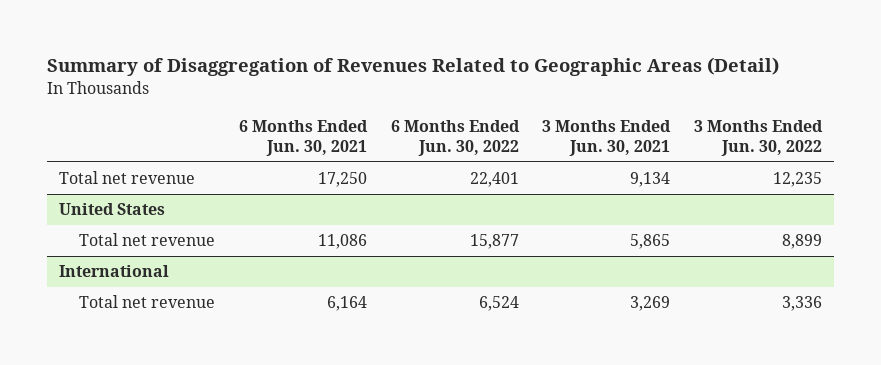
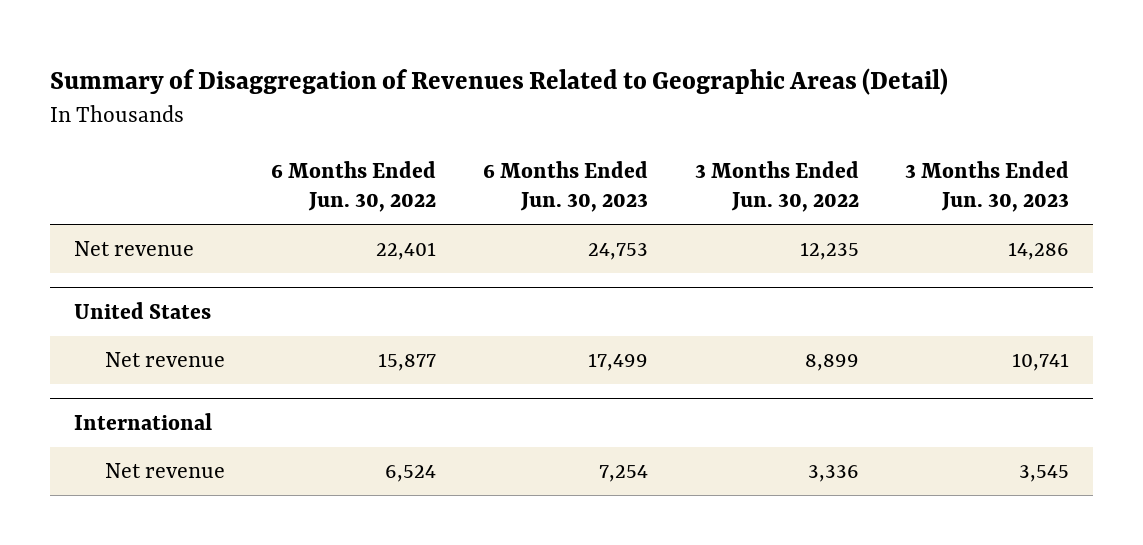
[238,119,368,157] 6 Months Ended Jun. 30, 2021 -> none
[542,119,672,157] 3 Months Ended Jun. 30, 2021 -> none
none -> [483,160,649,213] 6 Months Ended Jun. 30, 2023
none -> [905,160,1070,213] 3 Months Ended Jun. 30, 2023
[59,171,196,185] Total net revenue -> [73,241,194,257] Net revenue
[78,233,215,247] Total net revenue -> [104,352,225,368] Net revenue
[78,295,215,309] Total net revenue -> [104,463,225,479] Net revenue

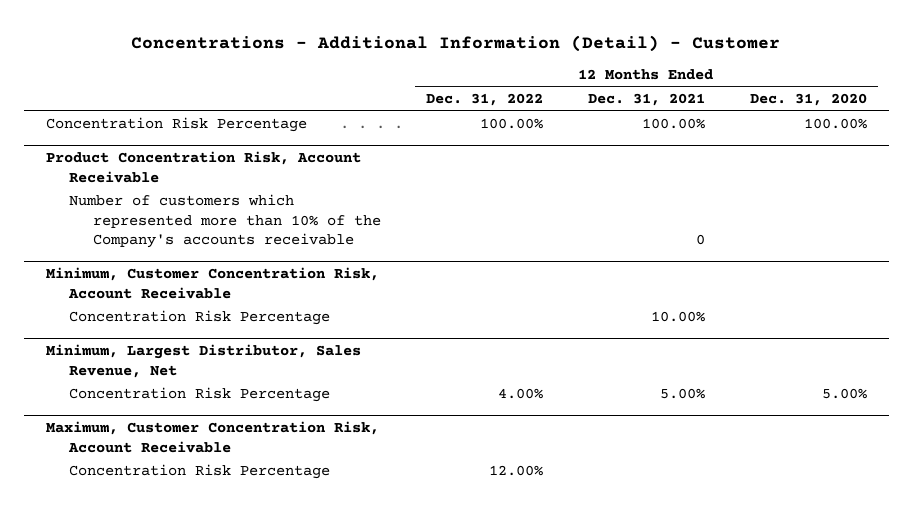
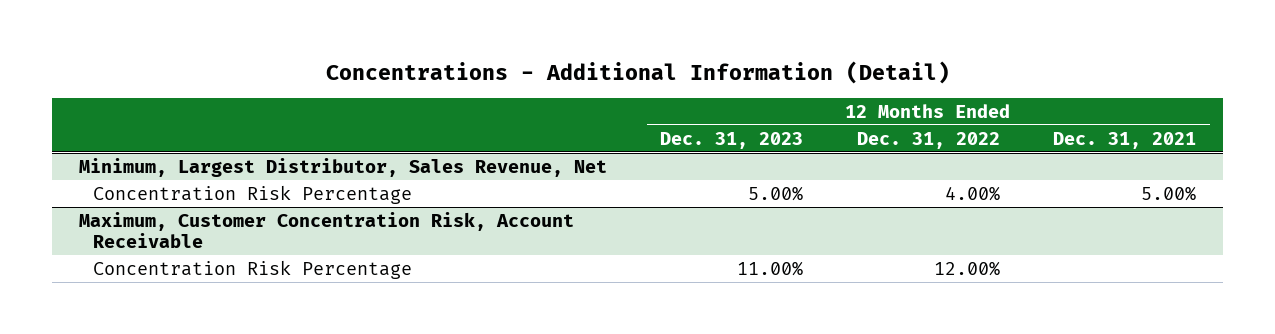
[131,34,781,52] Concentrations - Additional Information (Detail) - Customer -> [325,61,950,85] Concentrations - Additional Information (Detail)
[749,93,867,107] Dec. 31, 2020 -> none
none -> [660,131,804,149] Dec. 31, 2023
[46,117,308,133] Concentration Risk Percentage -> none
[46,151,362,183] Product Concentration Risk, Account Receivable -> none
[69,194,381,249] Number of customers which represented more than 10% of the Company's accounts receivable -> none
[46,267,380,299] Minimum, Customer Concentration Risk, Account Receivable -> none
[69,310,331,326] Concentration Risk Percentage -> none

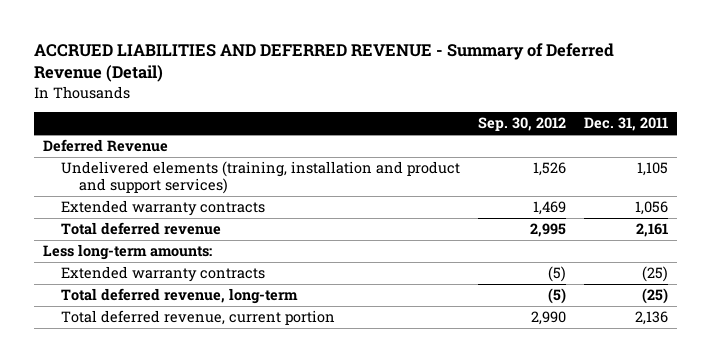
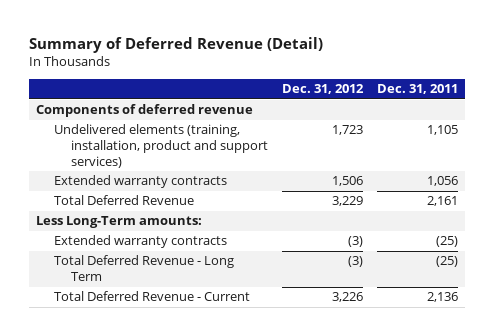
[33,43,614,83] ACCRUED LIABILITIES AND DEFERRED REVENUE - Summary of Deferred Revenue (Detail) -> [29,37,324,54] Summary of Deferred Revenue (Detail)
[477,117,566,132] Sep. 30, 2012 -> none
none -> [282,84,365,95] Dec. 31, 2012
[43,139,169,153] Deferred Revenue -> [36,104,254,118] Components of deferred revenue
[60,161,460,194] Undelivered elements (training, installation and product and support services) -> [53,124,269,168] Undelivered elements (training, installation, product and support services)
[60,222,221,236] Total deferred revenue -> [53,195,194,206] Total Deferred Revenue
[43,244,213,261] Less long-term amounts: -> [36,216,203,229] Less Long-Term amounts:
[60,288,298,305] Total deferred revenue, long-term -> [53,255,234,282] Total Deferred Revenue - Long Term
[60,310,335,326] Total deferred revenue, current portion -> [53,291,250,302] Total Deferred Revenue - Current

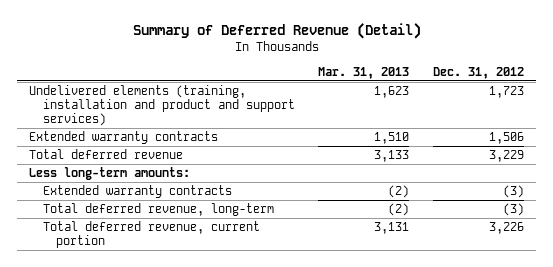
[376,84,458,95] Dec. 31, 2011 -> none
none -> [318,66,410,79] Mar. 31, 2013
[36,104,254,118] Components of deferred revenue -> none
[53,124,269,168] Undelivered elements (training, installation, product and support services) -> [28,85,295,126] Undelivered elements (training, installation and product and support services)
[53,195,194,206] Total Deferred Revenue -> [28,149,183,160] Total deferred revenue
[36,216,203,229] Less Long-Term amounts: -> [28,167,190,181] Less long-term amounts:
[53,255,234,282] Total Deferred Revenue - Long Term -> [42,203,274,217] Total deferred revenue, long-term
[53,291,250,302] Total Deferred Revenue - Current -> [42,221,260,249] Total deferred revenue, current portion

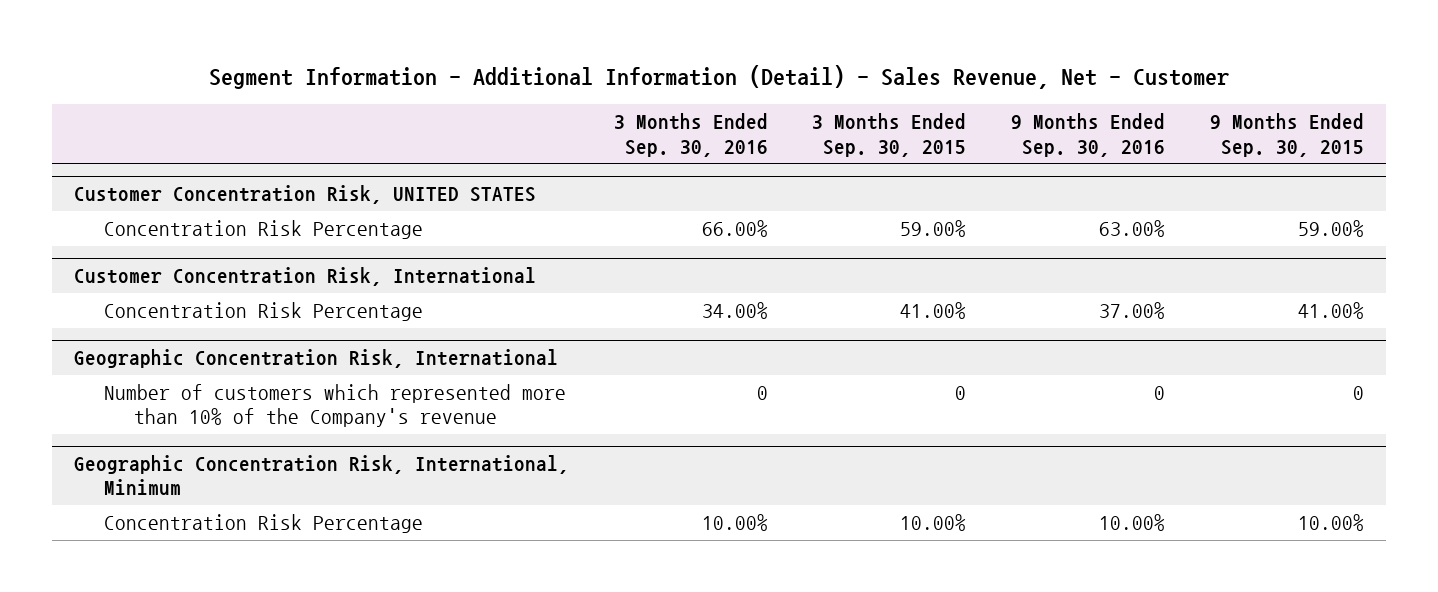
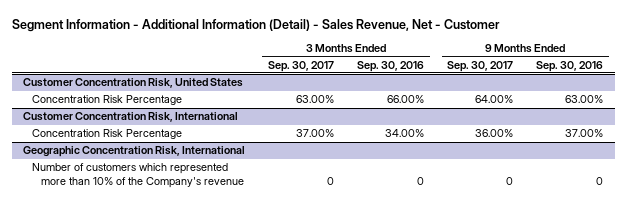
[812,113,967,157] 3 Months Ended Sep. 30, 2015 -> none
[1209,113,1364,157] 9 Months Ended Sep. 30, 2015 -> none
none -> [268,60,335,72] Sep. 30, 2017
none -> [447,60,514,72] Sep. 30, 2017
[74,185,537,205] Customer Concentration Risk, UNITED STATES -> [23,78,244,89] Customer Concentration Risk, United States
[74,455,570,496] Geographic Concentration Risk, International, Minimum -> none
[104,513,424,533] Concentration Risk Percentage -> none

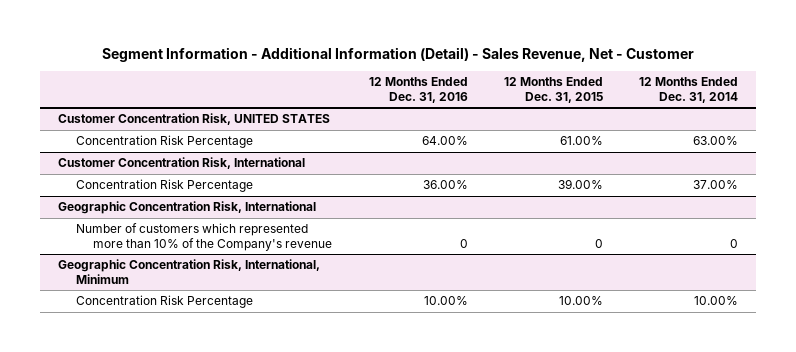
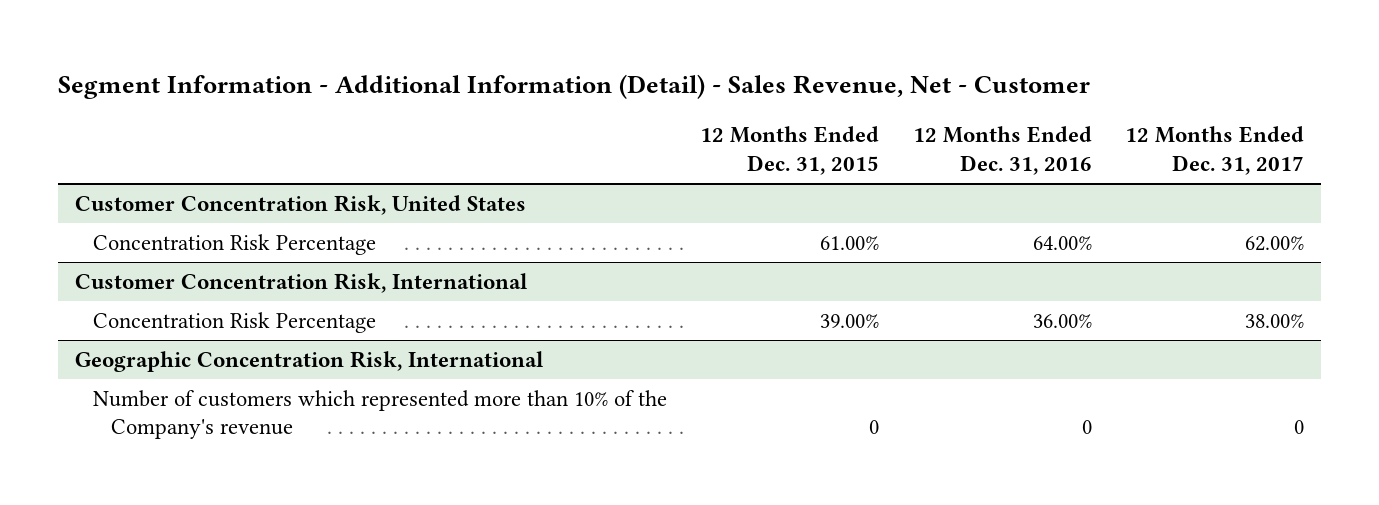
[638,77,738,103] 12 Months Ended Dec. 31, 2014 -> none
none -> [1125,126,1305,175] 12 Months Ended Dec. 31, 2017
[58,113,331,126] Customer Concentration Risk, UNITED STATES -> [74,194,526,215] Customer Concentration Risk, United States
[58,259,321,284] Geographic Concentration Risk, International, Minimum -> none
[75,295,253,309] Concentration Risk Percentage -> none

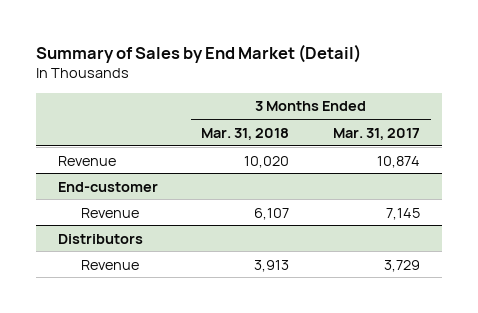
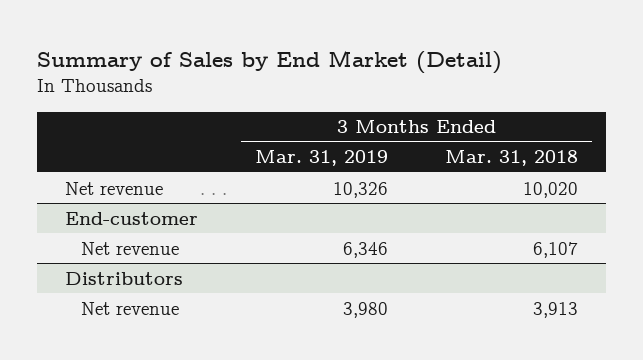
[332,127,420,140] Mar. 31, 2017 -> none
none -> [255,150,389,167] Mar. 31, 2019
[57,155,116,166] Revenue -> [65,181,164,195] Net revenue
[80,207,139,218] Revenue -> [81,241,180,255] Net revenue
[80,259,139,270] Revenue -> [81,301,180,315] Net revenue

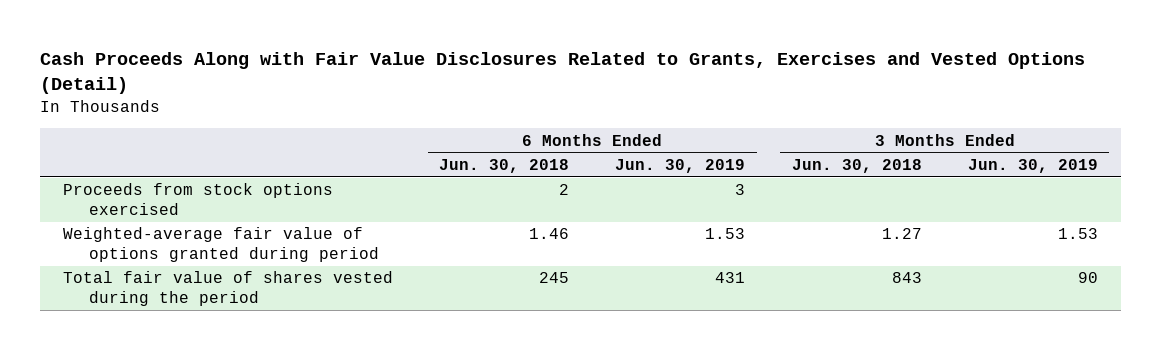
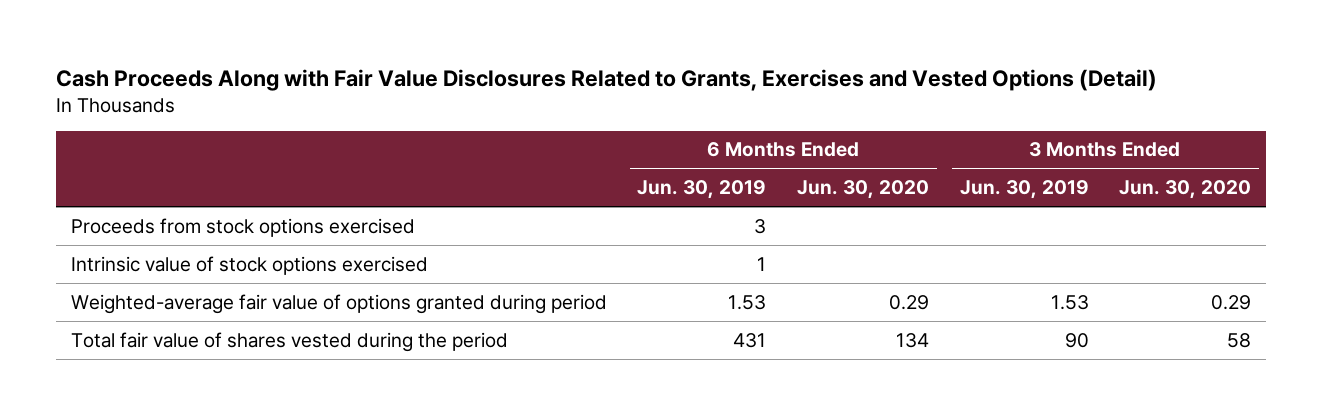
[439,158,570,173] Jun. 30, 2018 -> none
[791,158,922,173] Jun. 30, 2018 -> none
none -> [797,180,930,200] Jun. 30, 2020
none -> [1119,180,1252,200] Jun. 30, 2020
none -> [70,255,428,275] Intrinsic value of stock options exercised

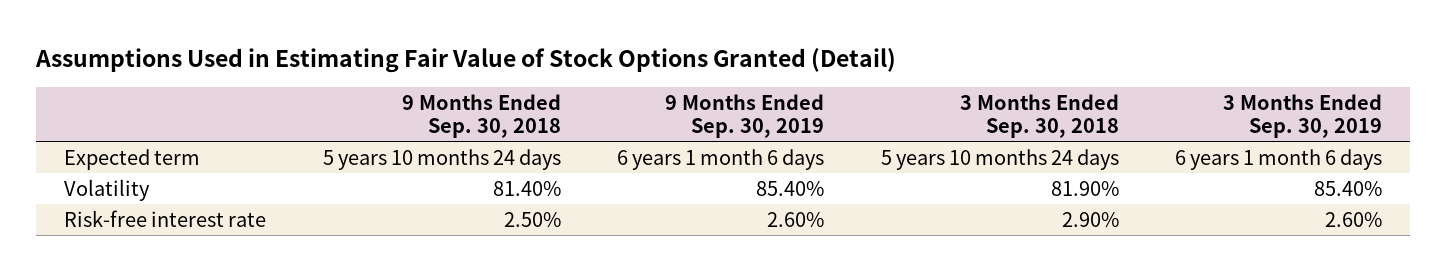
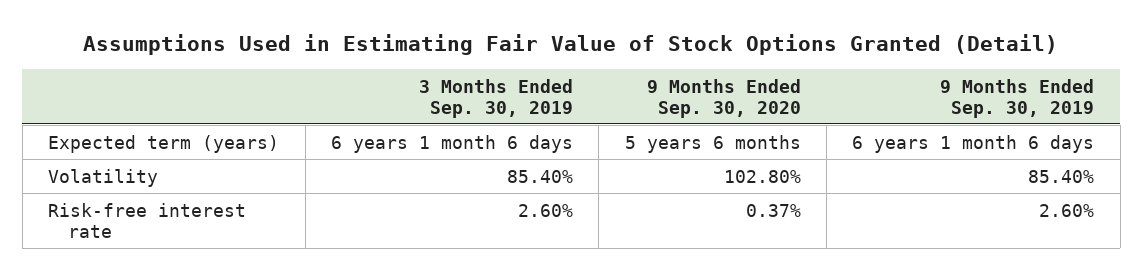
[401,93,561,139] 9 Months Ended Sep. 30, 2018 -> none
[959,93,1119,139] 3 Months Ended Sep. 30, 2018 -> none
none -> [646,78,801,118] 9 Months Ended Sep. 30, 2020
[64,148,201,170] Expected term -> [48,134,280,153] Expected term (years)

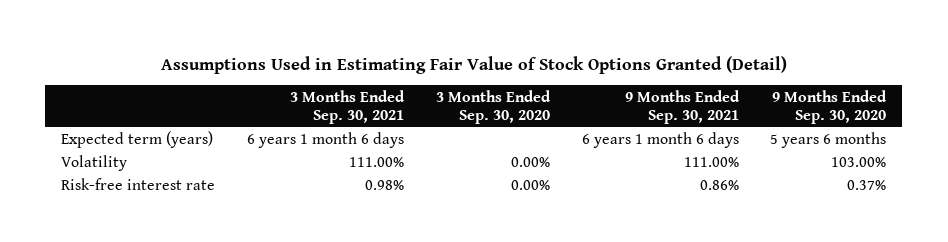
[418,78,573,118] 3 Months Ended Sep. 30, 2019 -> none
[940,78,1095,118] 9 Months Ended Sep. 30, 2019 -> none
none -> [289,89,405,124] 3 Months Ended Sep. 30, 2021
none -> [435,89,551,124] 3 Months Ended Sep. 30, 2020
none -> [624,89,740,124] 9 Months Ended Sep. 30, 2021
[723,169,801,183] 102.80% -> [831,157,887,168] 103.00%

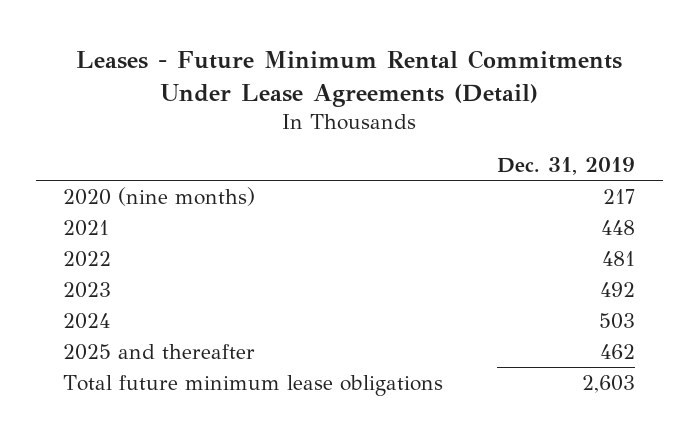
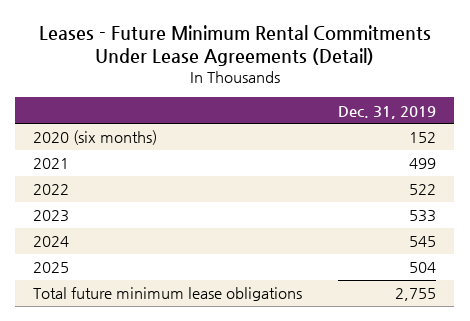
[63,186,256,206] 2020 (nine months) -> [33,130,158,146] 2020 (six months)
[603,188,636,204] 217 -> [409,132,437,144] 152
[601,219,636,235] 448 -> [409,158,437,170] 499
[602,250,636,266] 481 -> [409,184,437,196] 522
[600,281,636,297] 492 -> [409,210,437,223] 533
[599,312,636,329] 503 -> [409,236,437,248] 545
[63,343,256,360] 2025 and thereafter -> [33,262,70,274] 2025
[600,343,636,359] 462 -> [409,262,437,274] 504
[582,374,636,393] 2,603 -> [395,288,437,302] 2,755

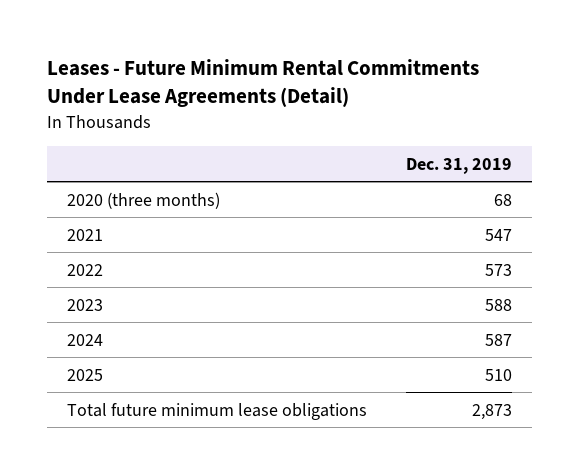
[33,130,158,146] 2020 (six months) -> [66,191,220,209] 2020 (three months)
[409,132,437,144] 152 -> [494,193,513,206] 68
[409,158,437,170] 499 -> [485,228,513,241] 547
[409,184,437,196] 522 -> [485,263,513,276] 573
[409,210,437,223] 533 -> [485,298,513,311] 588
[409,236,437,248] 545 -> [485,333,513,346] 587
[409,262,437,274] 504 -> [485,368,513,381] 510
[395,288,437,302] 2,755 -> [472,403,513,420] 2,873

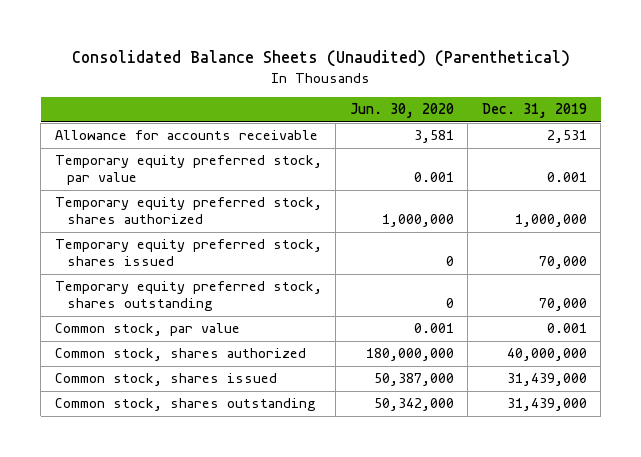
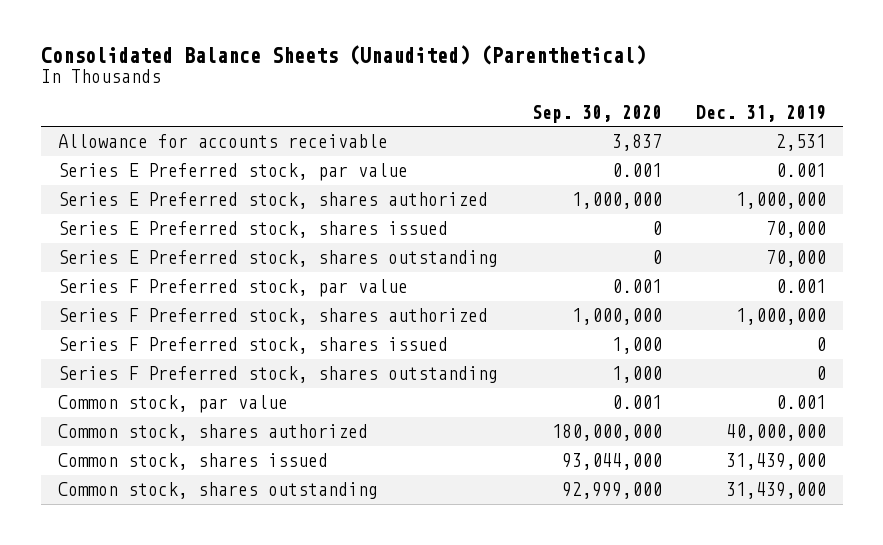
[349,103,454,119] Jun. 30, 2020 -> none
none -> [531,104,662,123] Sep. 30, 2020
[54,155,322,186] Temporary equity preferred stock, par value -> [57,163,408,182] Series E Preferred stock, par value
[54,197,322,225] Temporary equity preferred stock, shares authorized -> [57,192,488,210] Series E Preferred stock, shares authorized
[54,239,322,267] Temporary equity preferred stock, shares issued -> [57,221,448,239] Series E Preferred stock, shares issued
[54,281,322,312] Temporary equity preferred stock, shares outstanding -> [57,250,498,268] Series E Preferred stock, shares outstanding
none -> [57,279,408,298] Series F Preferred stock, par value
none -> [57,308,488,326] Series F Preferred stock, shares authorized
none -> [57,337,448,355] Series F Preferred stock, shares issued
none -> [57,366,498,384] Series F Preferred stock, shares outstanding

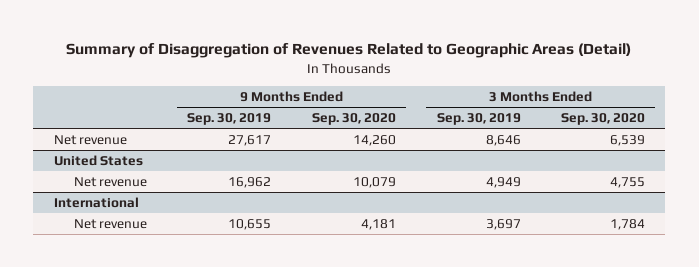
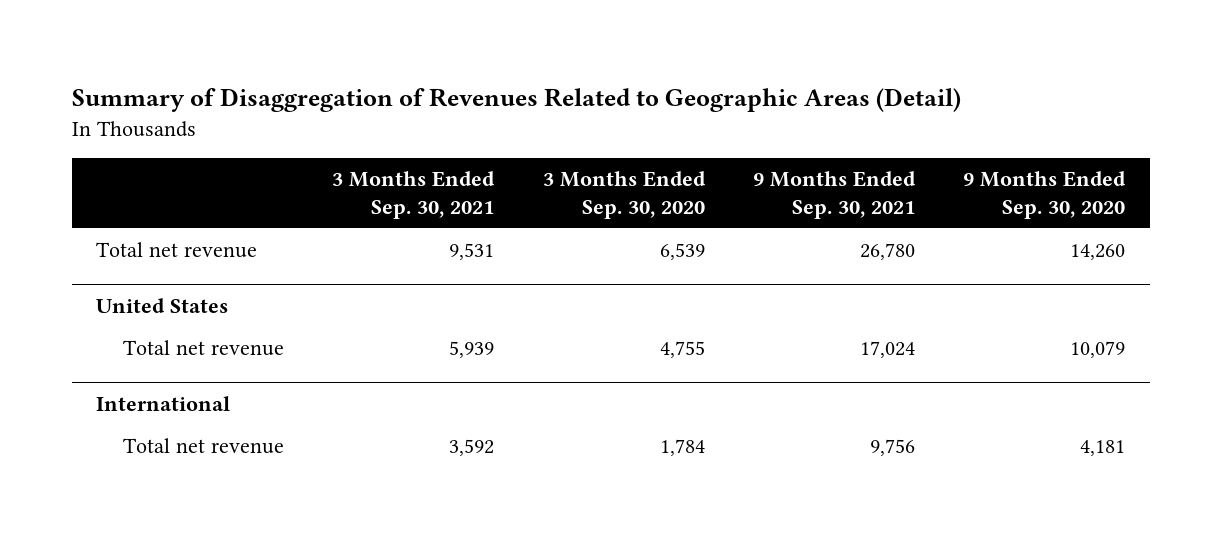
[187,113,272,126] Sep. 30, 2019 -> none
[436,113,521,126] Sep. 30, 2019 -> none
none -> [332,170,496,219] 3 Months Ended Sep. 30, 2021
none -> [752,170,916,219] 9 Months Ended Sep. 30, 2021
[53,134,127,145] Net revenue -> [96,242,258,259] Total net revenue
[73,176,147,187] Net revenue -> [122,340,284,357] Total net revenue
[73,218,147,229] Net revenue -> [122,438,284,455] Total net revenue

